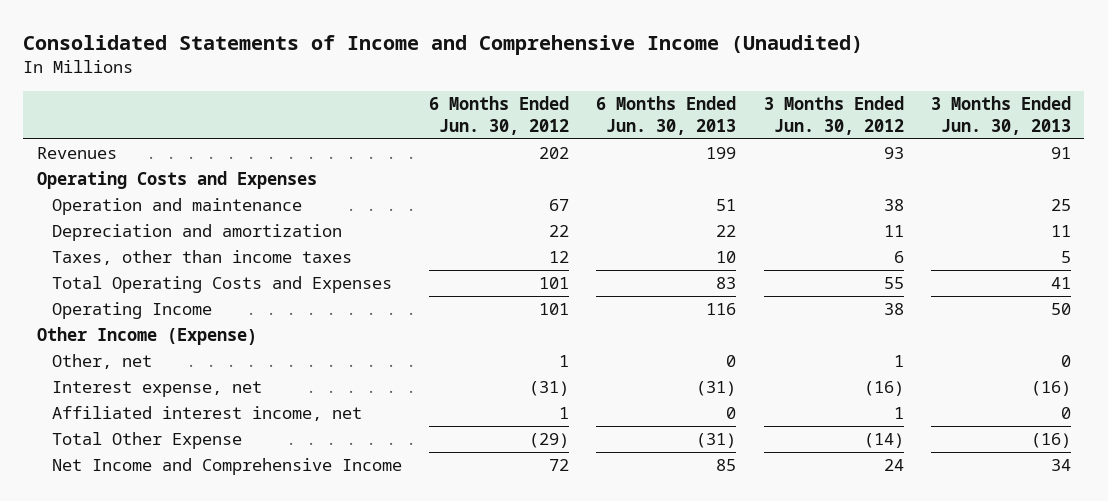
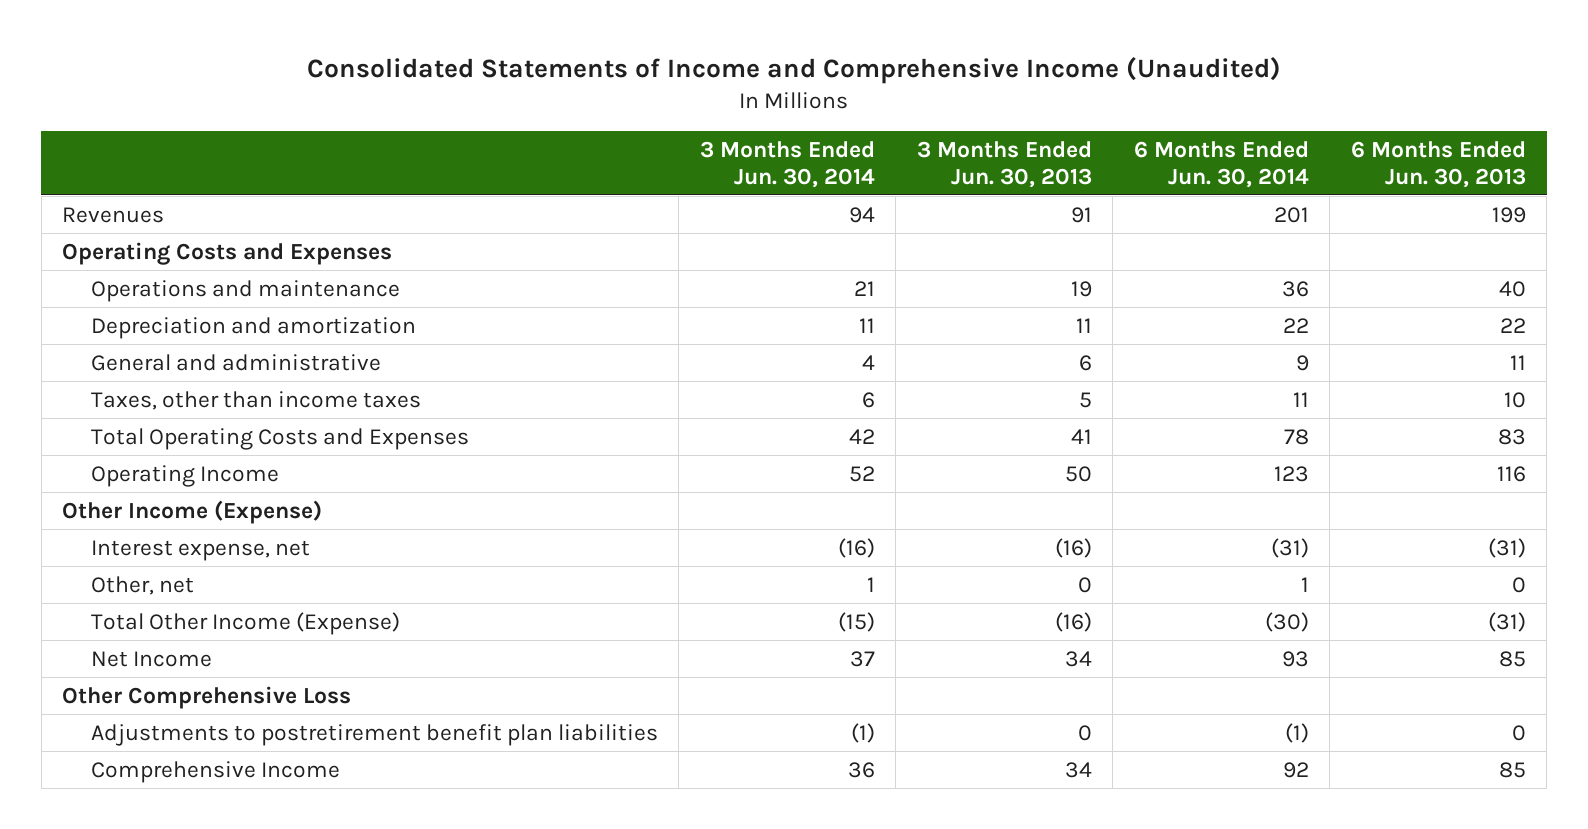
[429,95,570,135] 6 Months Ended Jun. 30, 2012 -> none
[763,95,904,135] 3 Months Ended Jun. 30, 2012 -> none
none -> [699,140,875,188] 3 Months Ended Jun. 30, 2014
none -> [1133,140,1309,188] 6 Months Ended Jun. 30, 2014
[52,198,303,216] Operation and maintenance -> [90,279,400,302] Operations and maintenance
[716,199,737,212] 51 -> [1498,280,1526,297] 40
[1050,199,1071,212] 25 -> [1070,280,1092,297] 19
none -> [90,353,381,371] General and administrative
[52,406,363,422] Affiliated interest income, net -> none
[52,354,153,370] Other, net -> [90,575,194,595] Other, net
[52,432,243,450] Total Other Expense -> [90,611,400,635] Total Other Income (Expense)
[52,458,403,476] Net Income and Comprehensive Income -> [90,650,212,667] Net Income
none -> [62,685,352,709] Other Comprehensive Loss
none -> [90,723,658,746] Adjustments to postretirement benefit plan liabilities
none -> [90,760,340,783] Comprehensive Income

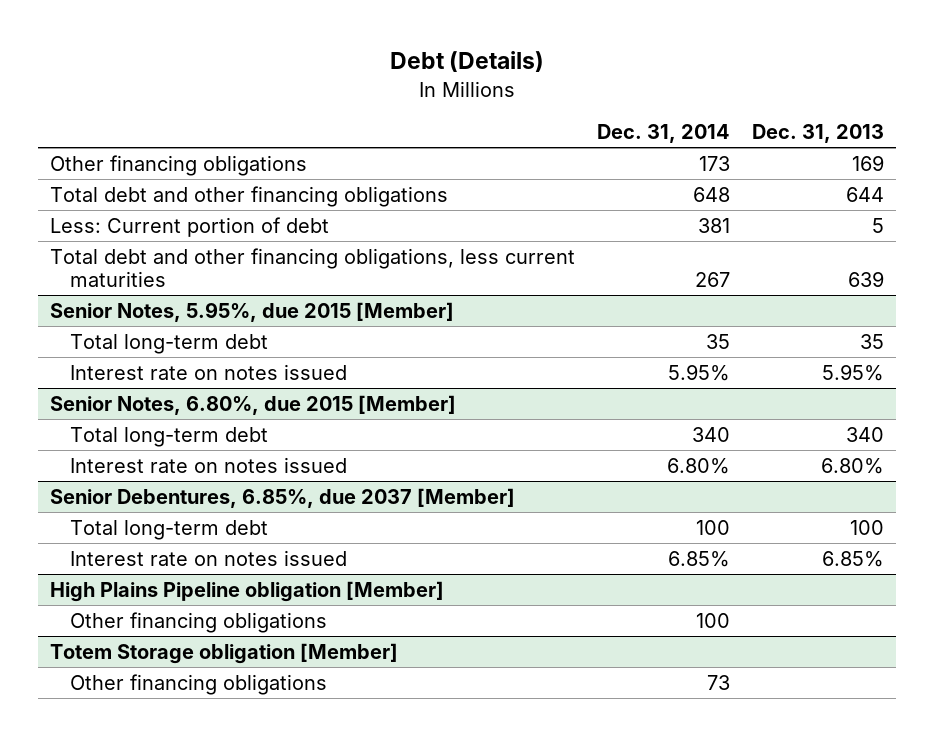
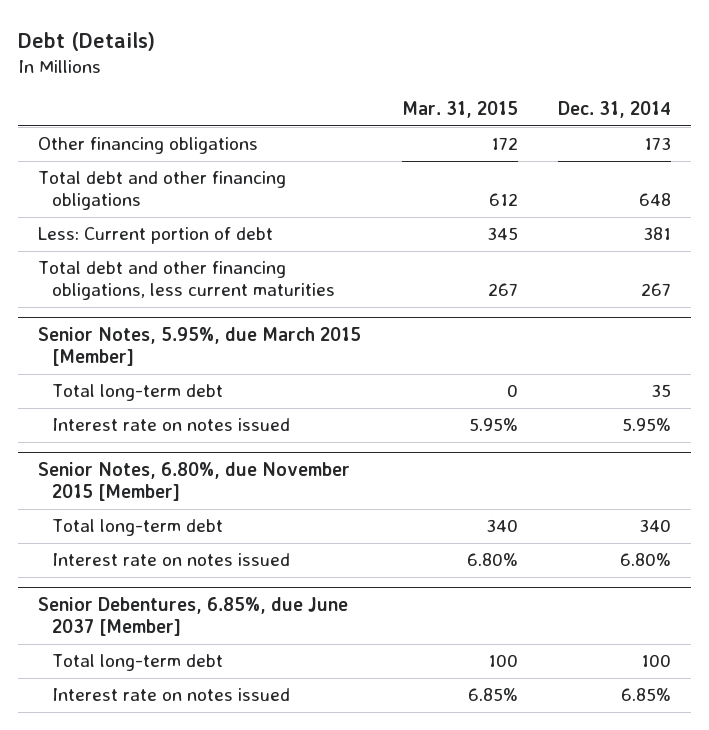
[752,124,885,144] Dec. 31, 2013 -> none
none -> [401,101,518,119] Mar. 31, 2015
[49,301,454,322] Senior Notes, 5.95%, due 2015 [Member] -> [38,327,362,367] Senior Notes, 5.95%, due March 2015 [Member]
[49,394,456,415] Senior Notes, 6.80%, due 2015 [Member] -> [38,462,351,502] Senior Notes, 6.80%, due November 2015 [Member]
[49,487,515,508] Senior Debentures, 6.85%, due 2037 [Member] -> [38,597,349,637] Senior Debentures, 6.85%, due June 2037 [Member]
[49,580,444,602] High Plains Pipeline obligation [Member] -> none
[70,611,328,633] Other financing obligations -> none
[49,642,398,664] Totem Storage obligation [Member] -> none
[70,673,328,695] Other financing obligations -> none

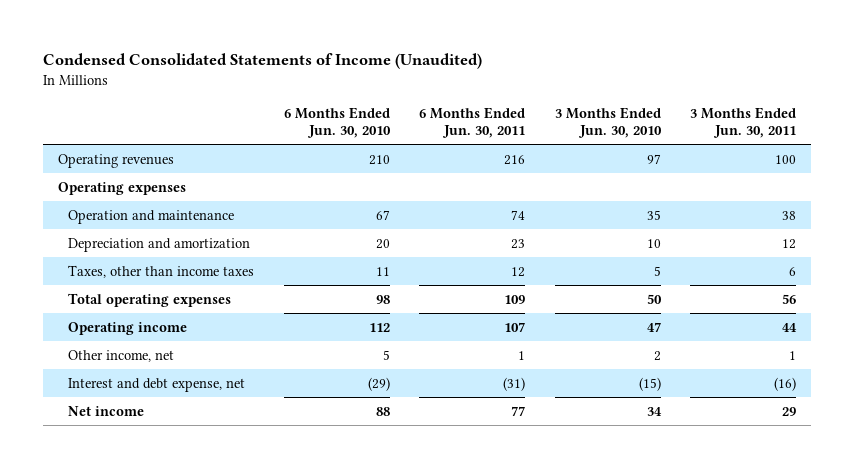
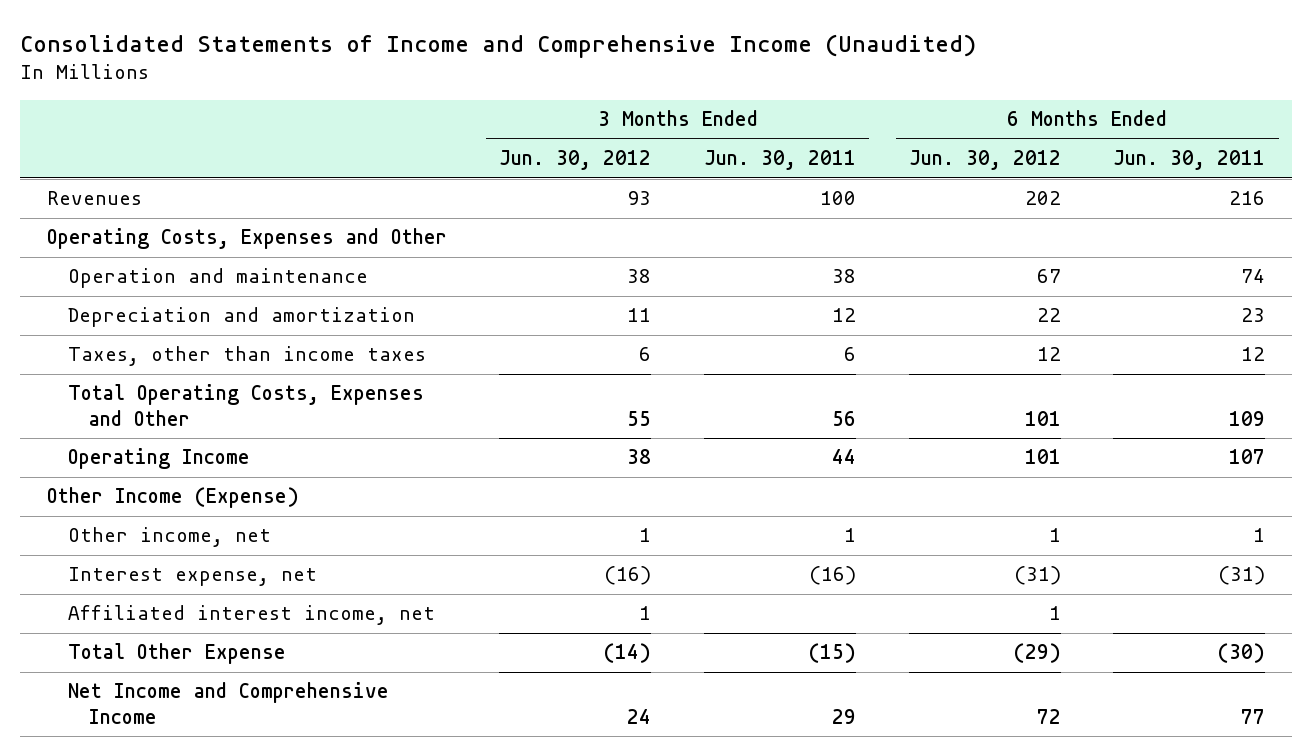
[43,53,483,70] Condensed Consolidated Statements of Income (Unaudited) -> [20,33,977,58] Consolidated Statements of Income and Comprehensive Income (Unaudited)
[283,106,391,139] 6 Months Ended Jun. 30, 2010 -> none
[554,106,662,139] 3 Months Ended Jun. 30, 2010 -> none
none -> [499,150,652,171] Jun. 30, 2012
none -> [908,150,1061,171] Jun. 30, 2012
[58,181,187,195] Operating expenses -> none
[58,153,175,168] Operating revenues -> [46,191,142,206] Revenues
none -> [46,228,447,250] Operating Costs, Expenses and Other
[68,292,232,307] Total operating expenses -> [67,384,424,426] Total Operating Costs, Expenses and Other
[68,321,188,335] Operating income -> [67,448,250,470] Operating Income
none -> [46,487,299,509] Other Income (Expense)
[68,377,246,392] Interest and debt expense, net -> [67,567,317,587] Interest expense, net
none -> [67,605,435,626] Affiliated interest income, net
none -> [67,643,286,665] Total Other Expense
[68,405,145,416] Net income -> [67,682,389,724] Net Income and Comprehensive Income

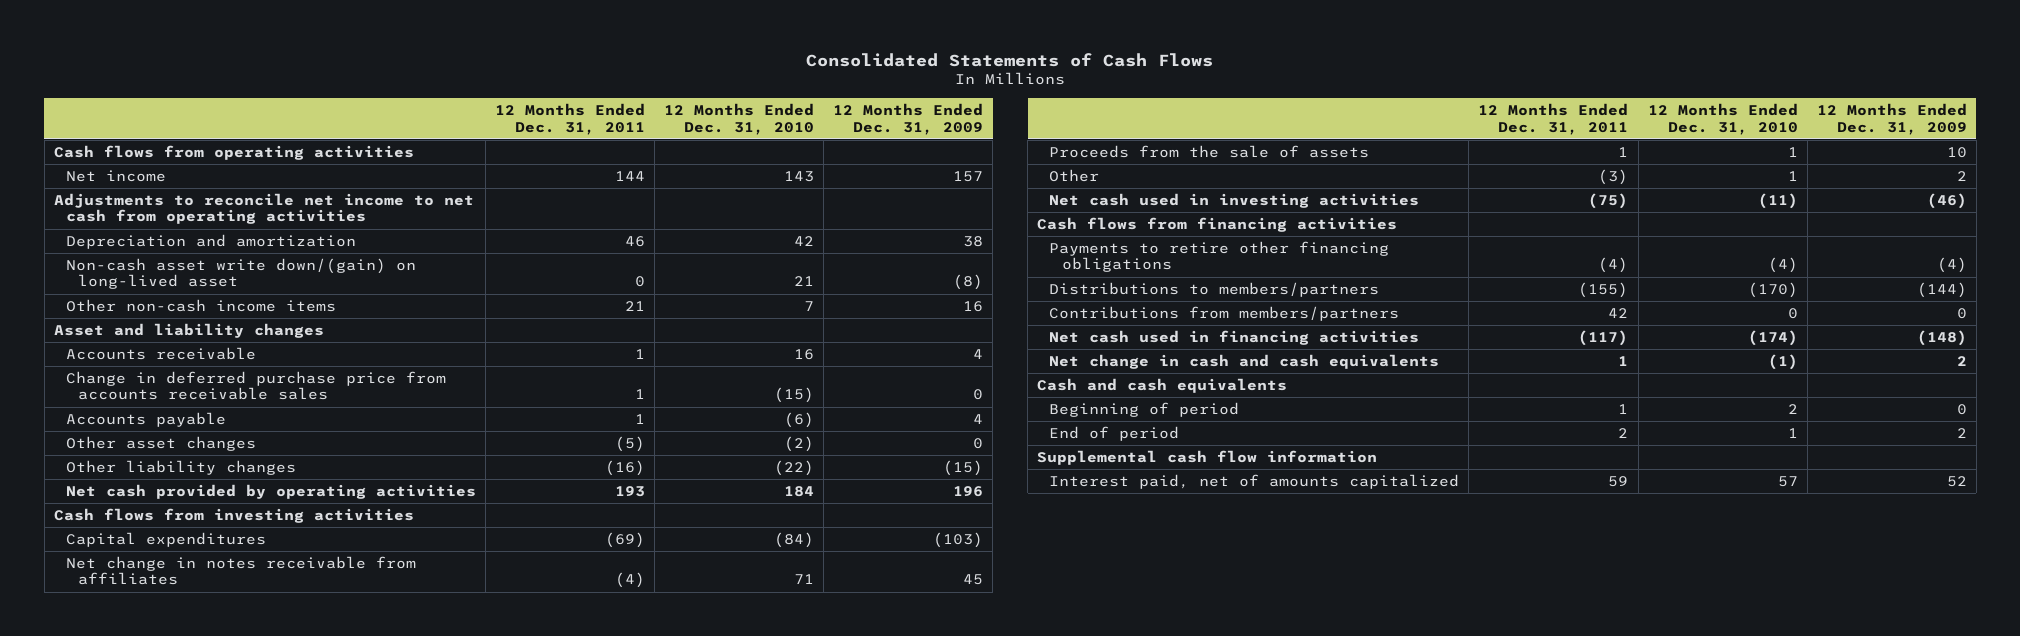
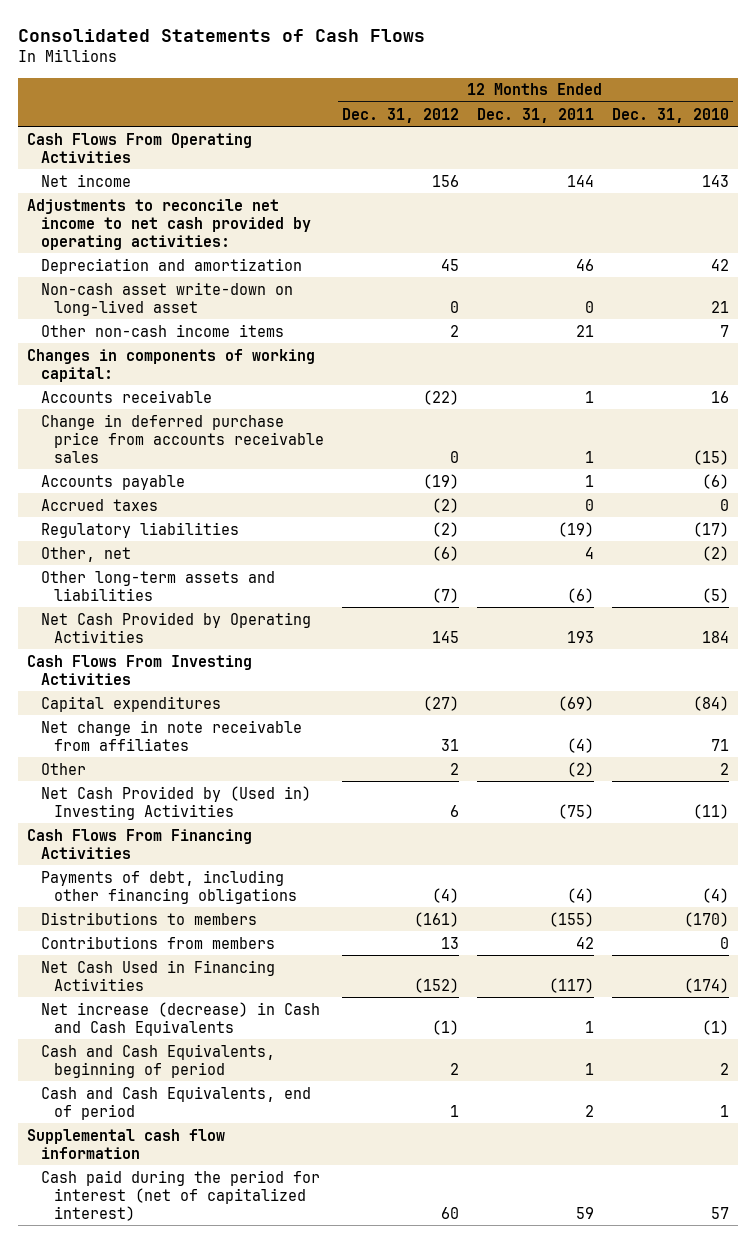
[833,103,984,135] 12 Months Ended Dec. 31, 2009 -> none
none -> [342,107,460,123] Dec. 31, 2012
[53,144,414,160] Cash flows from operating activities -> [27,132,253,163] Cash Flows From Operating Activities
[53,192,474,225] Adjustments to reconcile net income to net cash from operating activities -> [27,198,311,250] Adjustments to reconcile net income to net cash provided by operating activities:
[65,257,416,290] Non-cash asset write down/(gain) on long-lived asset -> [40,281,293,316] Non-cash asset write-down on long-lived asset
[53,322,324,338] Asset and liability changes -> [27,348,316,382] Changes in components of working capital:
[65,435,256,451] Other asset changes -> none
[65,459,296,475] Other liability changes -> none
none -> [40,498,158,511] Accrued taxes
none -> [40,521,239,538] Regulatory liabilities
none -> [40,546,131,562] Other, net
none -> [40,570,275,601] Other long-term assets and liabilities
[65,483,476,499] Net cash provided by operating activities -> [40,611,311,643] Net Cash Provided by Operating Activities
[53,507,414,523] Cash flows from investing activities -> [27,654,253,685] Cash Flows From Investing Activities
[1049,144,1370,158] Proceeds from the sale of assets -> none
[1037,377,1288,393] Cash and cash equivalents -> none
[65,555,416,586] Net change in notes receivable from affiliates -> [40,719,302,751] Net change in note receivable from affiliates
[1598,168,1629,185] (3) -> [566,761,594,777] (2)
[1787,170,1798,181] 1 -> [719,762,729,775] 2
[1049,192,1420,208] Net cash used in investing activities -> [40,785,311,820] Net Cash Provided by (Used in) Investing Activities
[1037,216,1398,232] Cash flows from financing activities -> [27,828,253,859] Cash Flows From Financing Activities
[1049,240,1390,273] Payments to retire other financing obligations -> [40,869,298,904] Payments of debt, including other financing obligations
[1049,281,1380,297] Distributions to members/partners -> [40,911,257,925] Distributions to members
[1049,305,1400,321] Contributions from members/partners -> [40,935,275,949] Contributions from members
[1049,329,1420,345] Net cash used in financing activities -> [40,959,275,991] Net Cash Used in Financing Activities
[1049,353,1440,369] Net change in cash and cash equivalents -> [40,1001,320,1036] Net increase (decrease) in Cash and Cash Equivalents
[1049,401,1240,417] Beginning of period -> [40,1043,275,1078] Cash and Cash Equivalents, beginning of period
[1049,425,1180,441] End of period -> [40,1085,311,1120] Cash and Cash Equivalents, end of period
[1049,473,1460,489] Interest paid, net of amounts capitalized -> [40,1169,320,1221] Cash paid during the period for interest (net of capitalized interest)

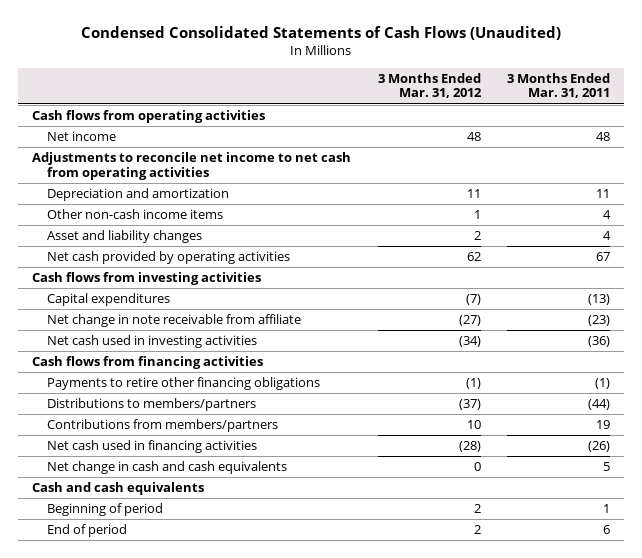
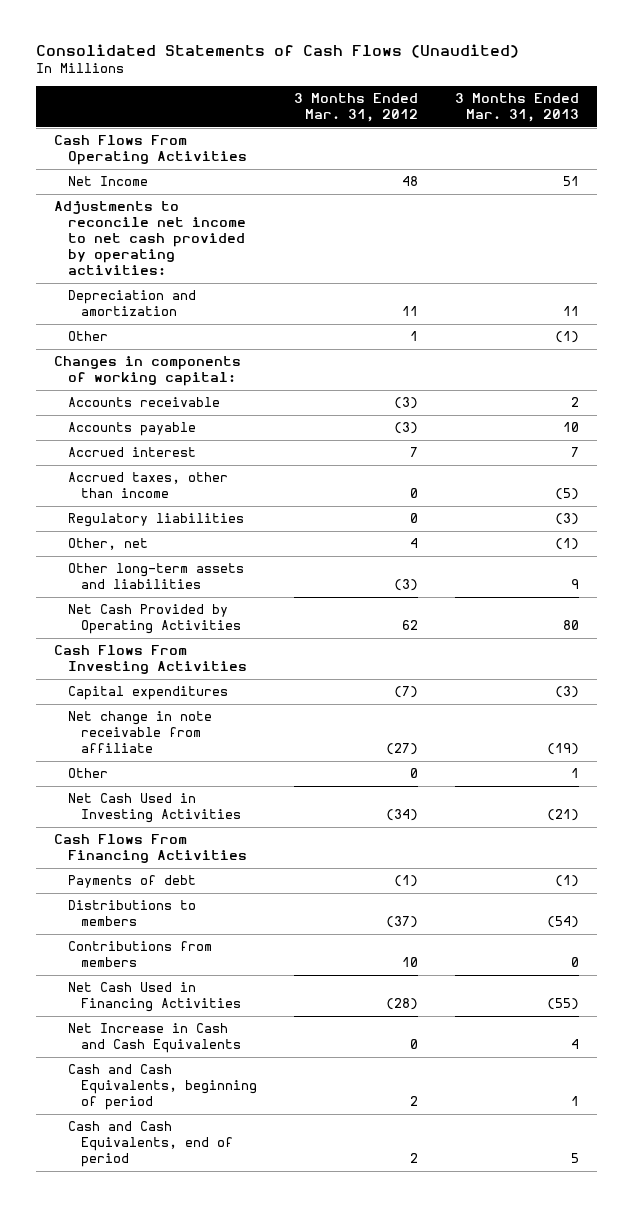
[81,26,562,41] Condensed Consolidated Statements of Cash Flows (Unaudited) -> [35,43,519,58] Consolidated Statements of Cash Flows (Unaudited)
[507,72,611,99] 3 Months Ended Mar. 31, 2011 -> none
none -> [454,93,579,123] 3 Months Ended Mar. 31, 2013
[31,110,265,124] Cash flows from operating activities -> [54,135,247,166] Cash Flows From Operating Activities
[46,131,116,142] Net income -> [67,176,148,187] Net Income
[31,152,351,180] Adjustments to reconcile net income to net cash from operating activities -> [54,201,246,276] Adjustments to reconcile net income to net cash provided by operating activities:
[46,230,202,244] Asset and liability changes -> none
[46,209,223,220] Other non-cash income items -> [67,331,108,342] Other
none -> [54,356,242,387] Changes in components of working capital:
none -> [67,397,220,408] Accounts receivable
none -> [67,422,196,437] Accounts payable
none -> [67,447,196,458] Accrued interest
none -> [67,472,228,499] Accrued taxes, other than income
none -> [67,513,244,528] Regulatory liabilities
none -> [67,538,148,551] Other, net
none -> [67,563,244,590] Other long-term assets and liabilities
[46,251,290,265] Net cash provided by operating activities -> [67,604,242,635] Net Cash Provided by Operating Activities
[31,272,261,286] Cash flows from investing activities -> [54,645,247,675] Cash Flows From Investing Activities
[31,482,204,496] Cash and cash equivalents -> none
none -> [67,768,108,779] Other
[46,335,257,349] Net cash used in investing activities -> [67,793,242,824] Net Cash Used in Investing Activities
[31,356,263,370] Cash flows from financing activities -> [54,834,247,864] Cash Flows From Financing Activities
[46,377,320,391] Payments to retire other financing obligations -> [67,875,196,889] Payments of debt
[46,398,256,412] Distributions to members/partners -> [67,900,196,927] Distributions to members
[46,419,278,433] Contributions from members/partners -> [67,941,212,968] Contributions from members
[46,440,257,454] Net cash used in financing activities -> [67,982,242,1013] Net Cash Used in Financing Activities
[46,461,287,475] Net change in cash and cash equivalents -> [67,1023,242,1054] Net Increase in Cash and Cash Equivalents
[46,503,163,517] Beginning of period -> [67,1064,258,1111] Cash and Cash Equivalents, beginning of period
[46,524,127,538] End of period -> [67,1121,234,1168] Cash and Cash Equivalents, end of period

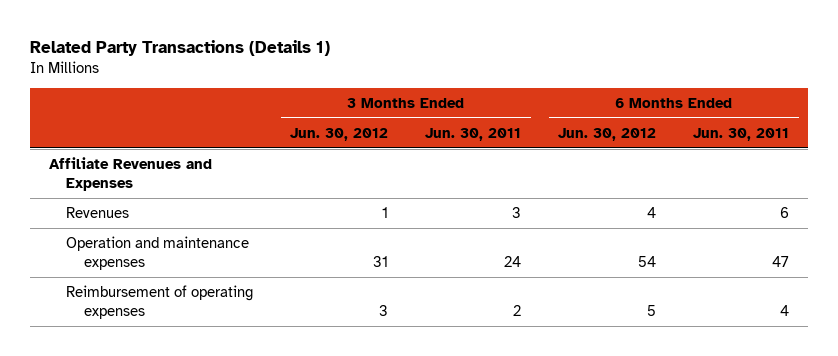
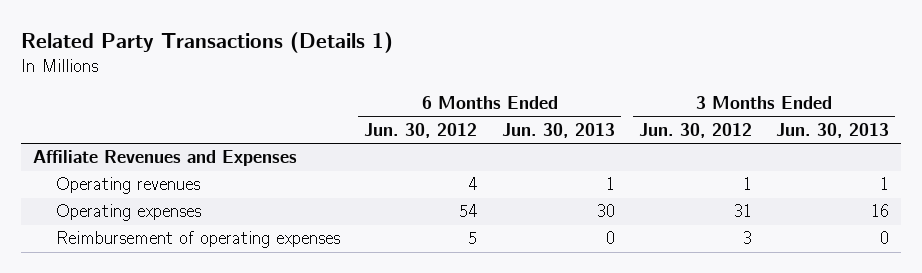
[425,127,522,141] Jun. 30, 2011 -> none
[693,127,790,141] Jun. 30, 2011 -> none
none -> [501,122,615,138] Jun. 30, 2013
none -> [776,122,890,138] Jun. 30, 2013
[66,207,130,219] Revenues -> [56,177,201,195] Operating revenues
[66,236,250,271] Operation and maintenance expenses -> [56,204,202,222] Operating expenses

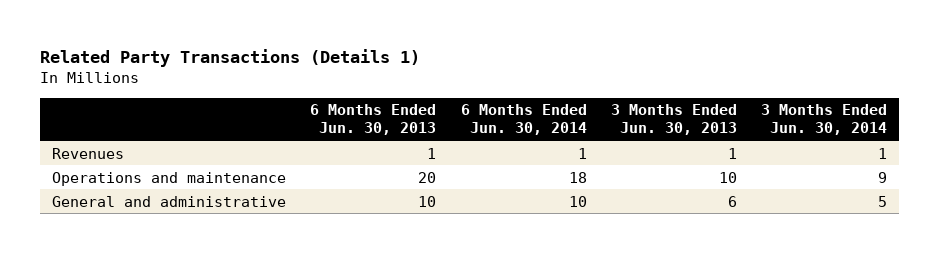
[364,122,478,138] Jun. 30, 2012 -> none
[638,122,752,138] Jun. 30, 2012 -> none
none -> [460,104,587,136] 6 Months Ended Jun. 30, 2014
none -> [761,104,888,136] 3 Months Ended Jun. 30, 2014
[33,150,298,167] Affiliate Revenues and Expenses -> none
[56,204,202,222] Operating expenses -> none
[56,231,341,249] Reimbursement of operating expenses -> none
[56,177,201,195] Operating revenues -> [52,147,125,159] Revenues
none -> [52,171,287,186] Operations and maintenance
none -> [52,195,287,207] General and administrative

